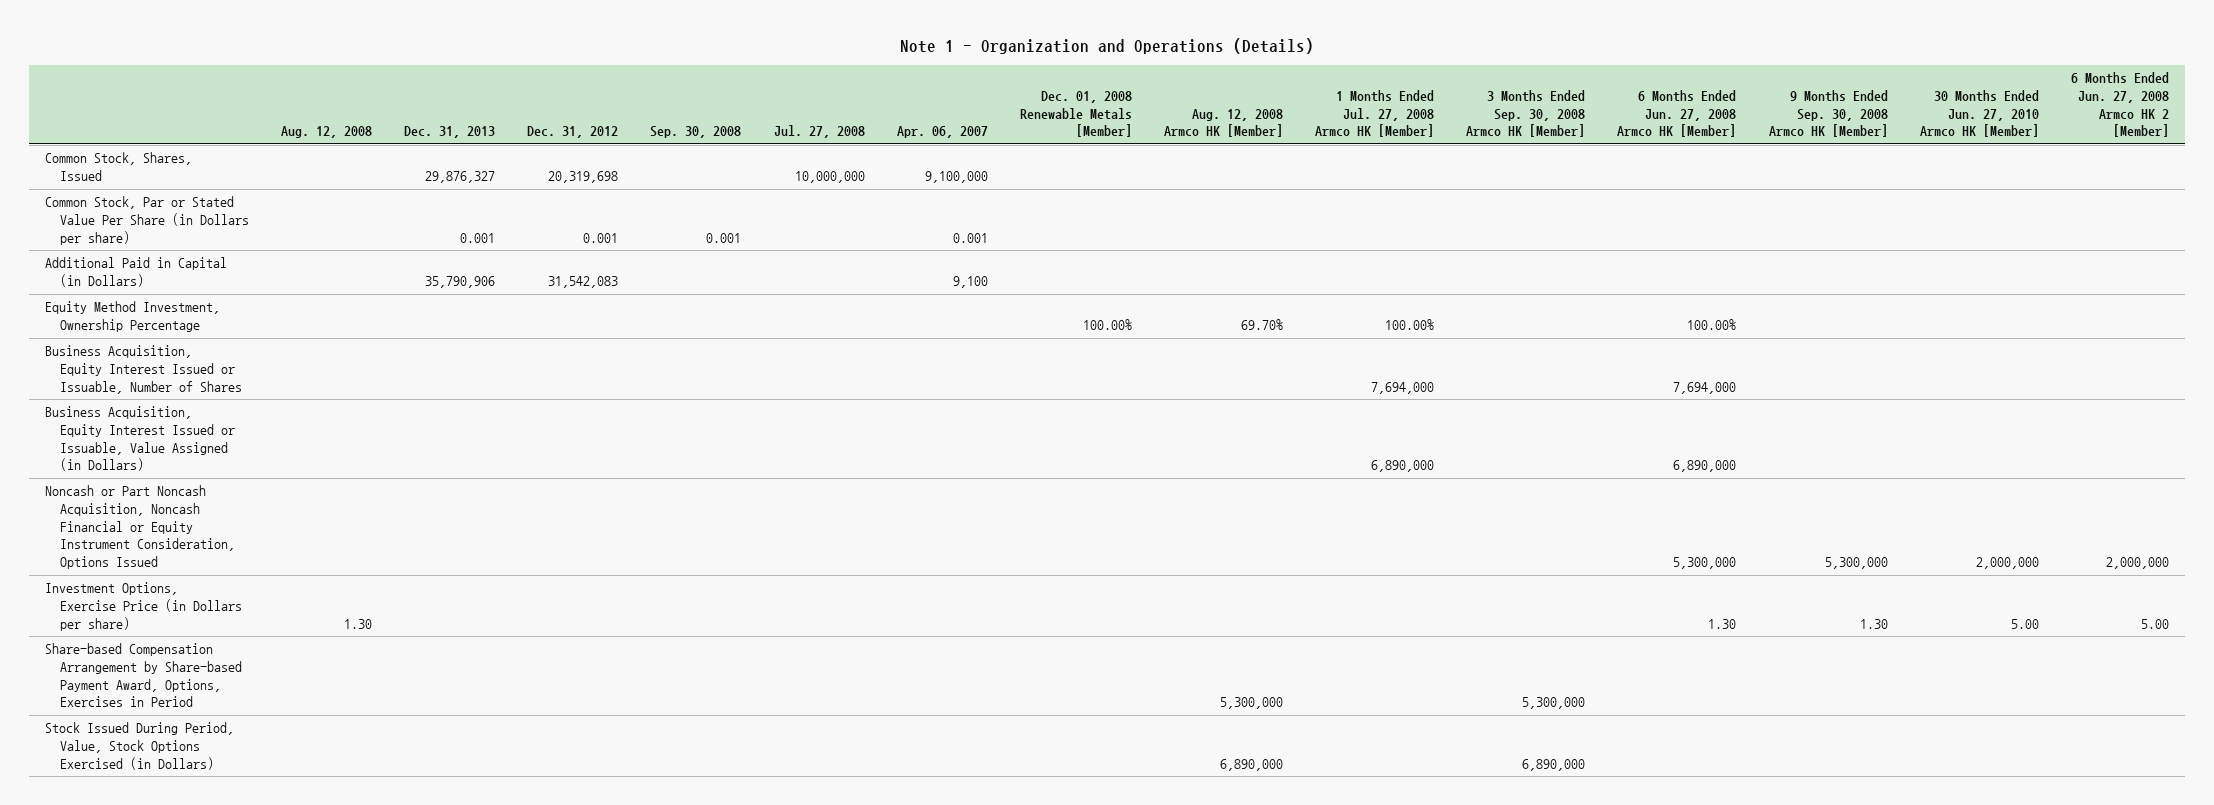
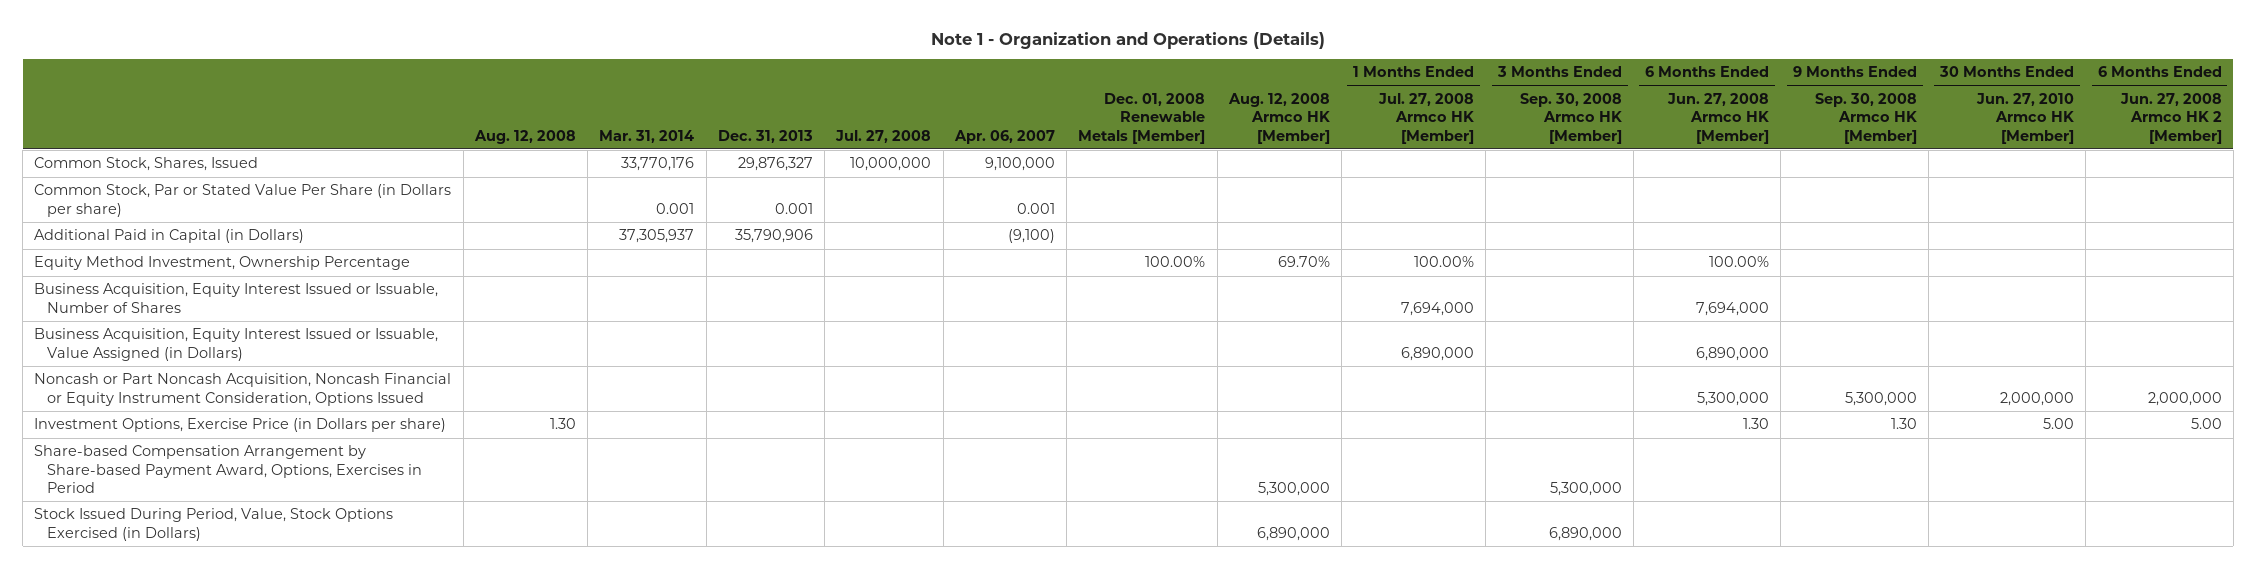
[527,126,619,139] Dec. 31, 2012 -> none
[650,126,742,139] Sep. 30, 2008 -> none
none -> [599,129,695,143] Mar. 31, 2014
[952,276,988,289] 9,100 -> [1007,229,1055,244] (9,100)

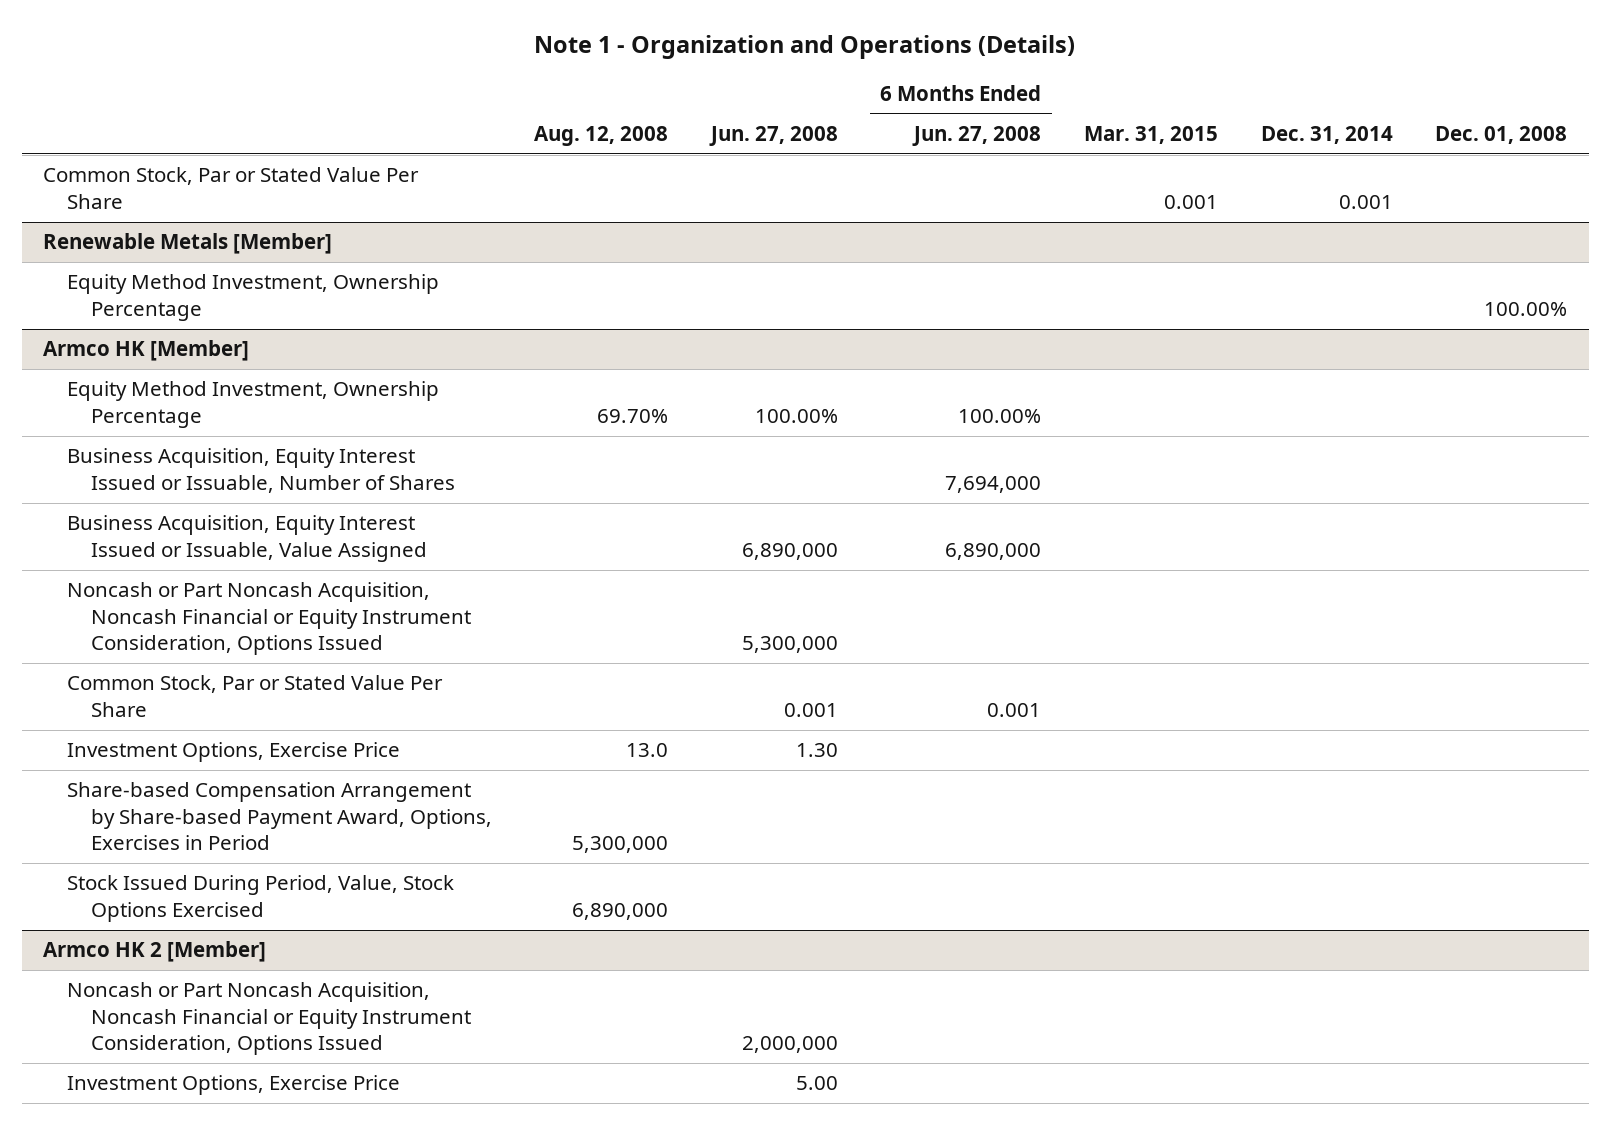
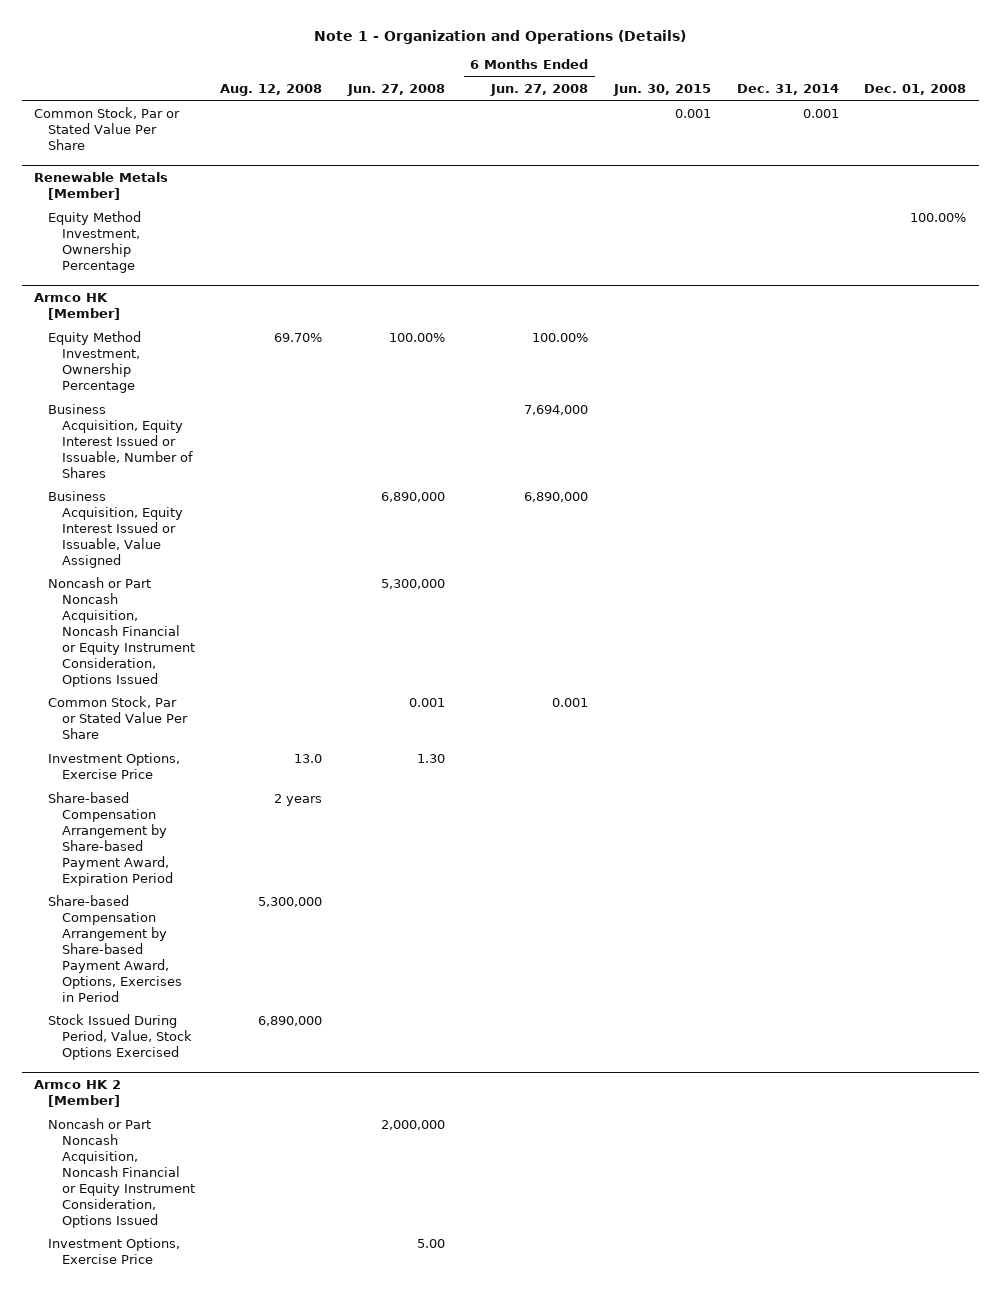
[1084,126,1219,145] Mar. 31, 2015 -> none
none -> [612,84,711,97] Jun. 30, 2015
none -> [47,792,173,886] Share-based Compensation Arrangement by Share-based Payment Award, Expiration Period

